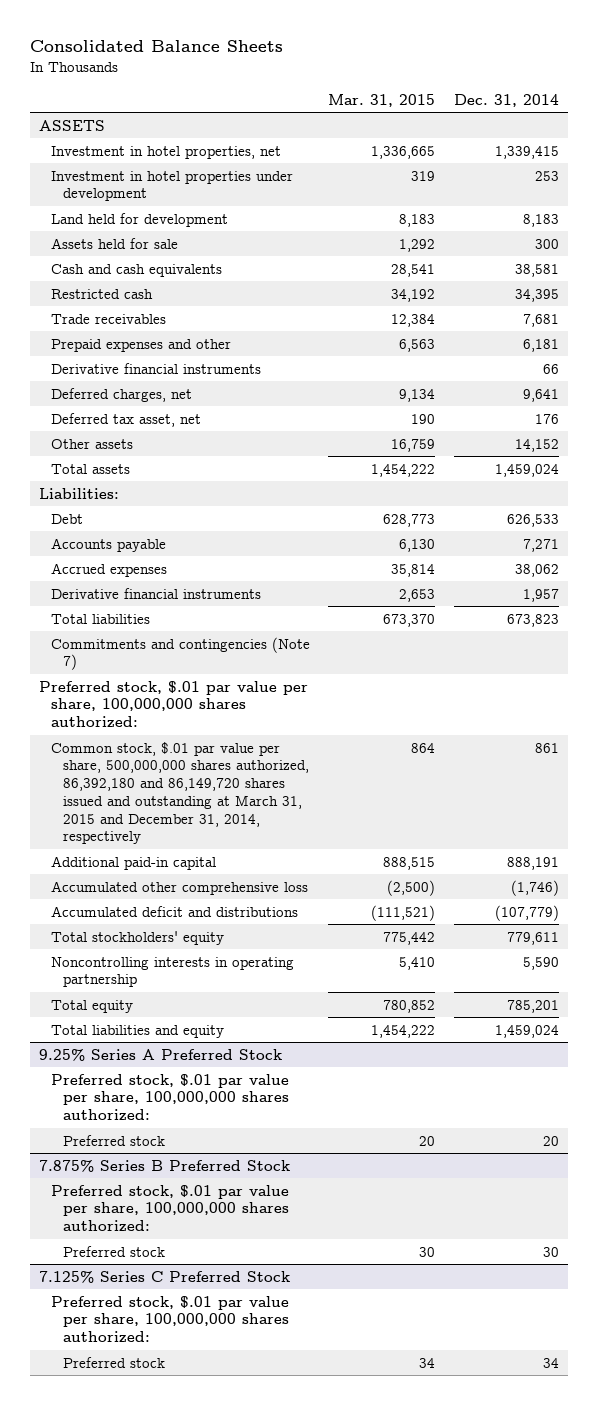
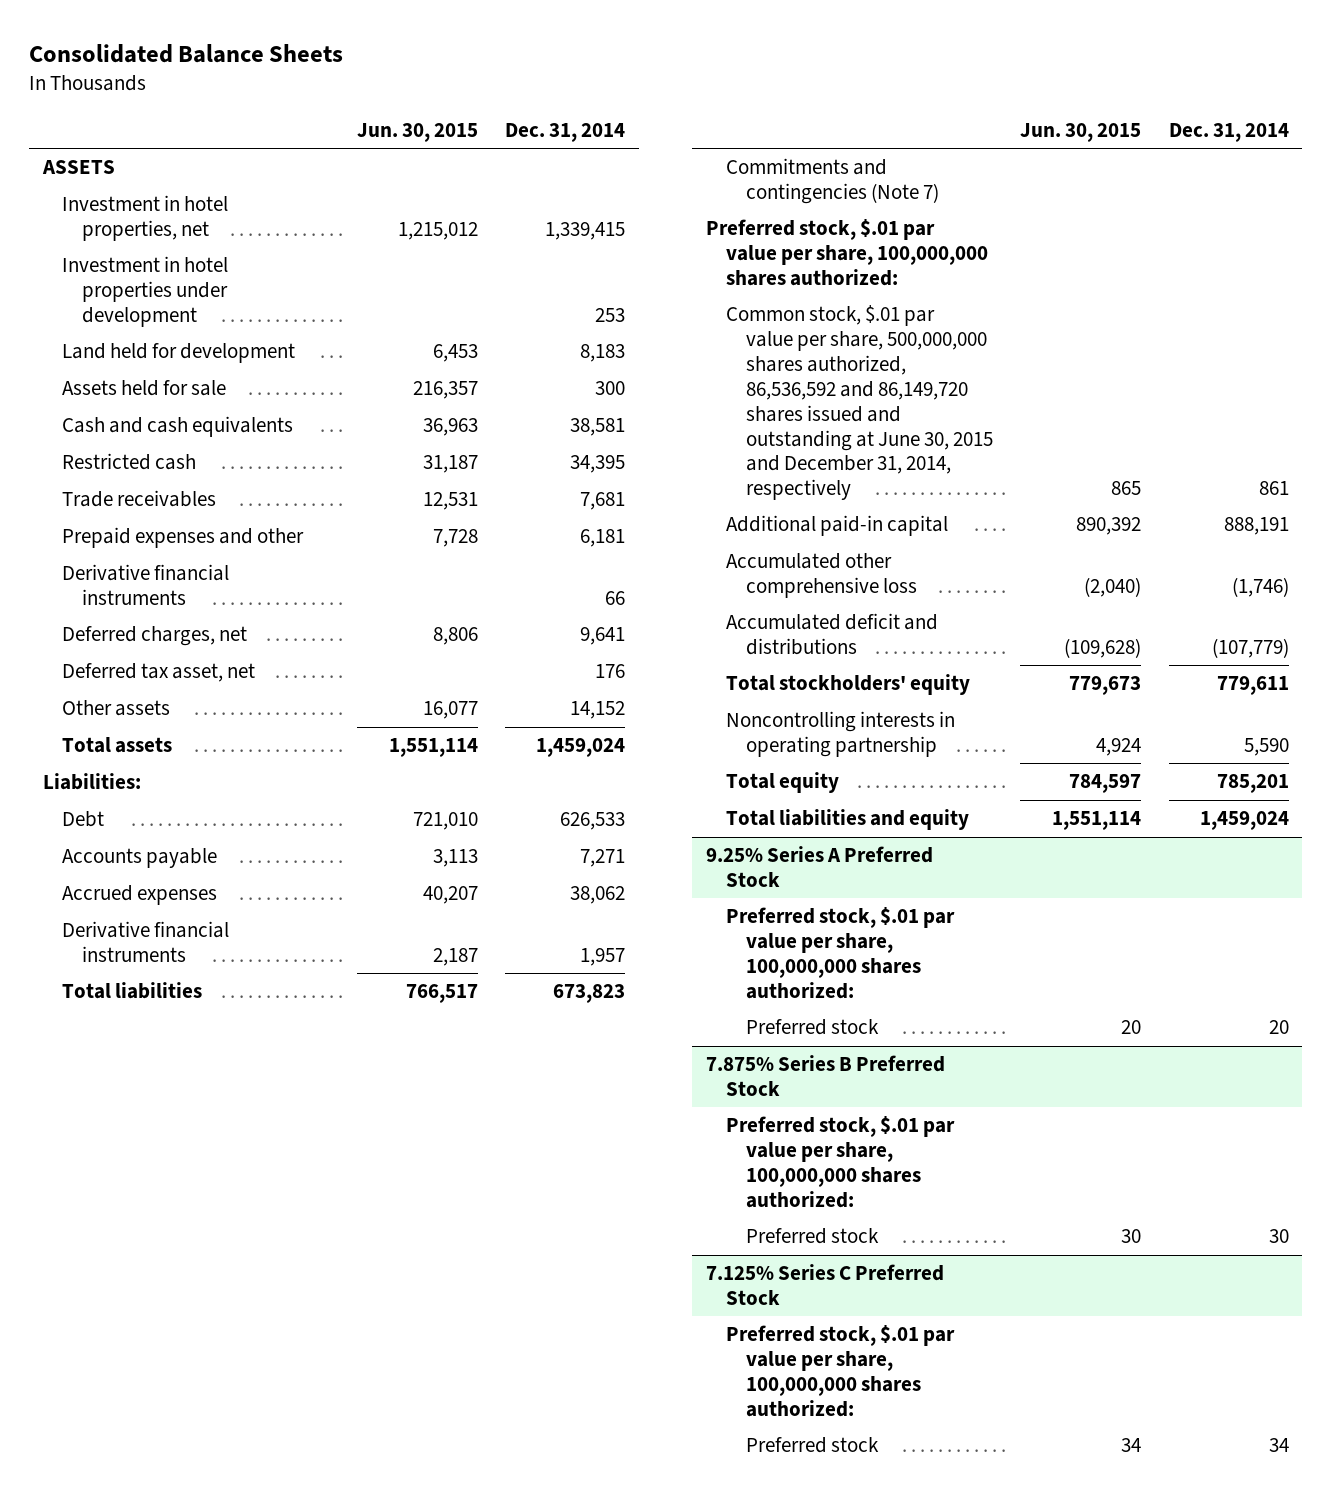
[328,93,436,107] Mar. 31, 2015 -> none
none -> [356,122,478,142] Jun. 30, 2015
[50,741,309,845] Common stock, $.01 par value per share, 500,000,000 shares authorized, 86,392,180 and 86,149,720 shares issued and outstanding at March 31, 2015 and December 31, 2014, respectively -> [725,305,993,501] Common stock, $.01 par value per share, 500,000,000 shares authorized, 86,536,592 and 86,149,720 shares issued and outstanding at June 30, 2015 and December 31, 2014, respectively

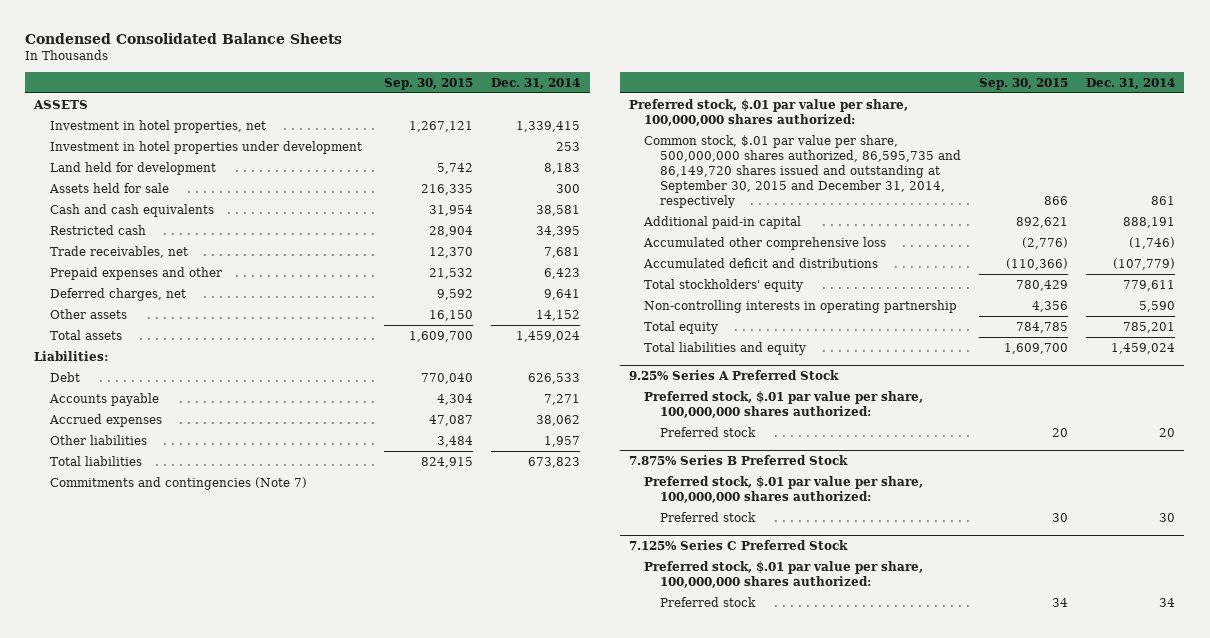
[28,43,343,63] Consolidated Balance Sheets -> [25,32,343,44] Condensed Consolidated Balance Sheets
[356,122,478,142] Jun. 30, 2015 -> none
none -> [384,77,474,90] Sep. 30, 2015
[62,564,230,606] Derivative financial instruments -> none
[62,490,217,508] Trade receivables -> [49,245,188,258] Trade receivables, net
[580,529,626,548] 6,181 -> [544,267,581,279] 6,423
[62,663,256,683] Deferred tax asset, net -> none
[62,921,230,963] Derivative financial instruments -> [49,434,147,445] Other liabilities
[725,305,993,501] Common stock, $.01 par value per share, 500,000,000 shares authorized, 86,536,592 and 86,149,720 shares issued and outstanding at June 30, 2015 and December 31, 2014, respectively -> [644,134,961,209] Common stock, $.01 par value per share, 500,000,000 shares authorized, 86,595,735 and 86,149,720 shares issued and outstanding at September 30, 2015 and December 31, 2014, respectively
[725,711,955,758] Noncontrolling interests in operating partnership -> [644,299,958,313] Non-controlling interests in operating partnership

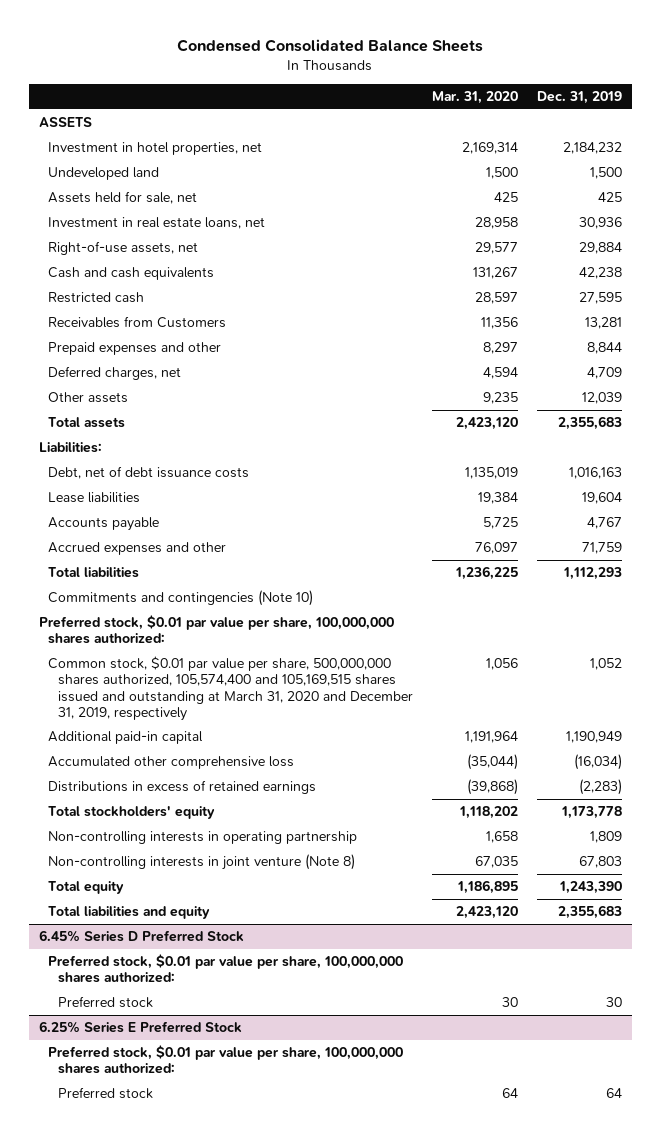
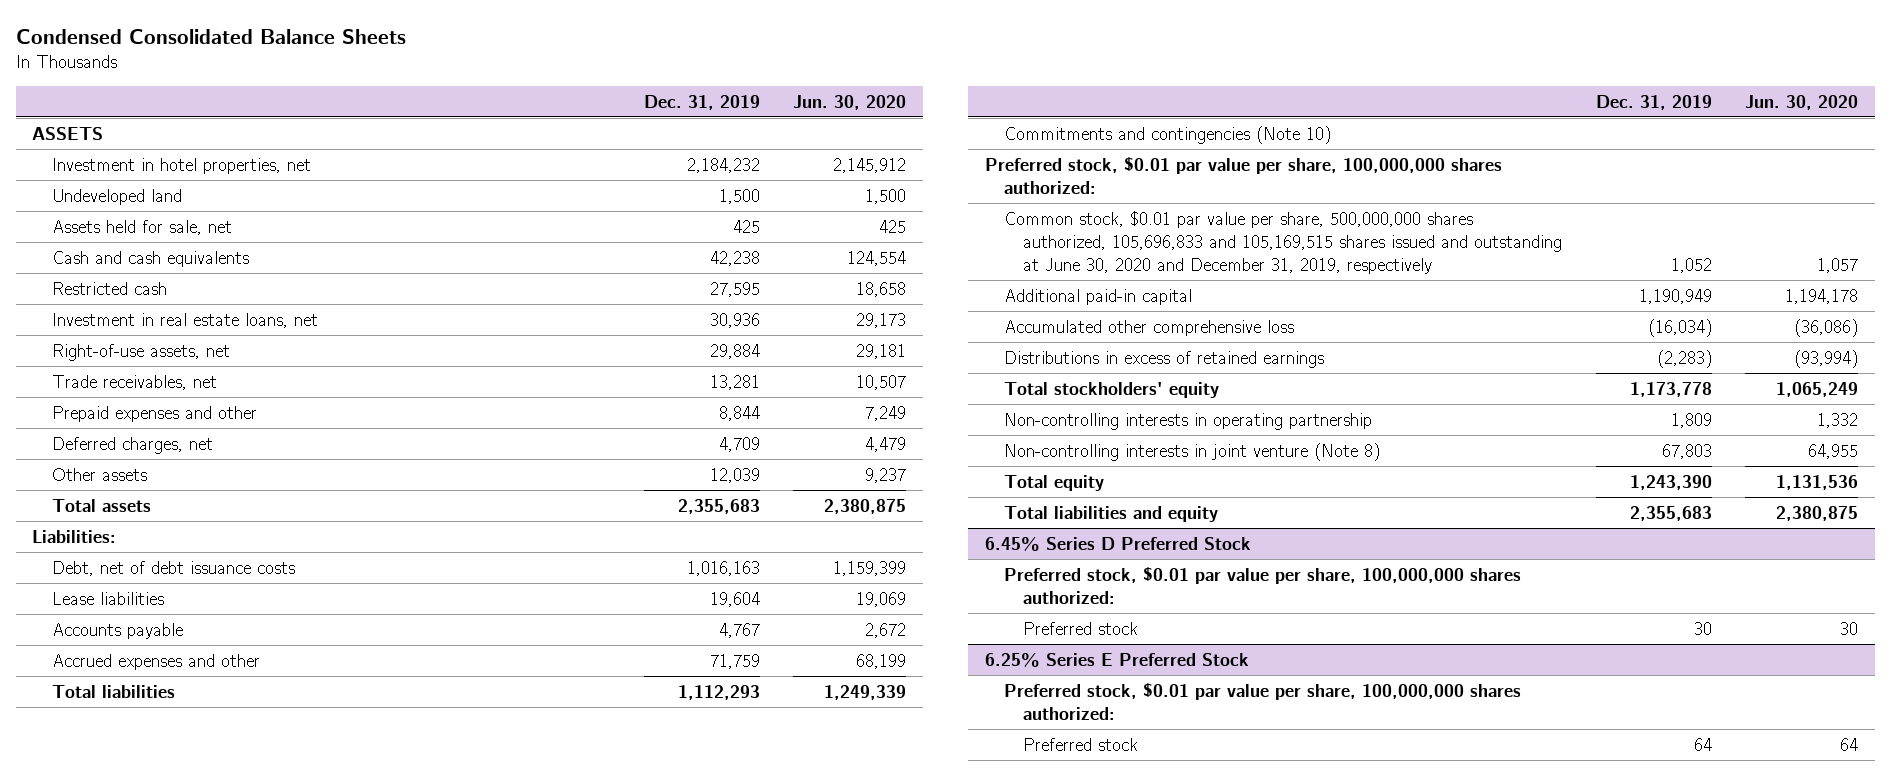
[432,90,519,104] Mar. 31, 2020 -> none
none -> [792,94,906,110] Jun. 30, 2020
[48,217,266,230] Investment in real estate loans, net -> [51,312,318,328] Investment in real estate loans, net
[48,241,199,256] Right-of-use assets, net -> [51,343,230,361] Right-of-use assets, net
[48,316,227,329] Receivables from Customers -> [51,374,217,390] Trade receivables, net
[48,656,414,721] Common stock, $0.01 par value per share, 500,000,000 shares authorized, 105,574,400 and 105,169,515 shares issued and outstanding at March 31, 2020 and December 31, 2019, respectively -> [1003,210,1563,275] Common stock, $0.01 par value per share, 500,000,000 shares authorized, 105,696,833 and 105,169,515 shares issued and outstanding at June 30, 2020 and December 31, 2019, respectively

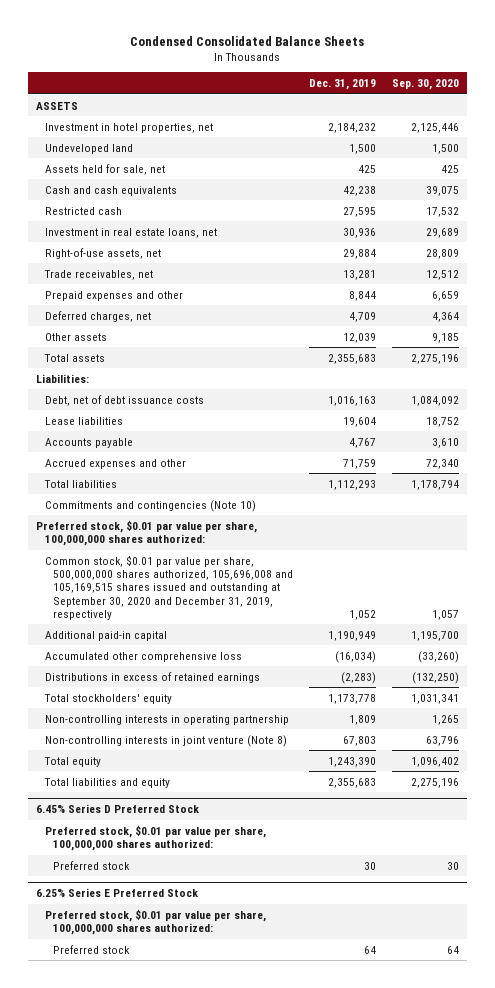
[792,94,906,110] Jun. 30, 2020 -> none
none -> [391,79,459,91] Sep. 30, 2020
[1003,210,1563,275] Common stock, $0.01 par value per share, 500,000,000 shares authorized, 105,696,833 and 105,169,515 shares issued and outstanding at June 30, 2020 and December 31, 2019, respectively -> [44,554,294,620] Common stock, $0.01 par value per share, 500,000,000 shares authorized, 105,696,008 and 105,169,515 shares issued and outstanding at September 30, 2020 and December 31, 2019, respectively

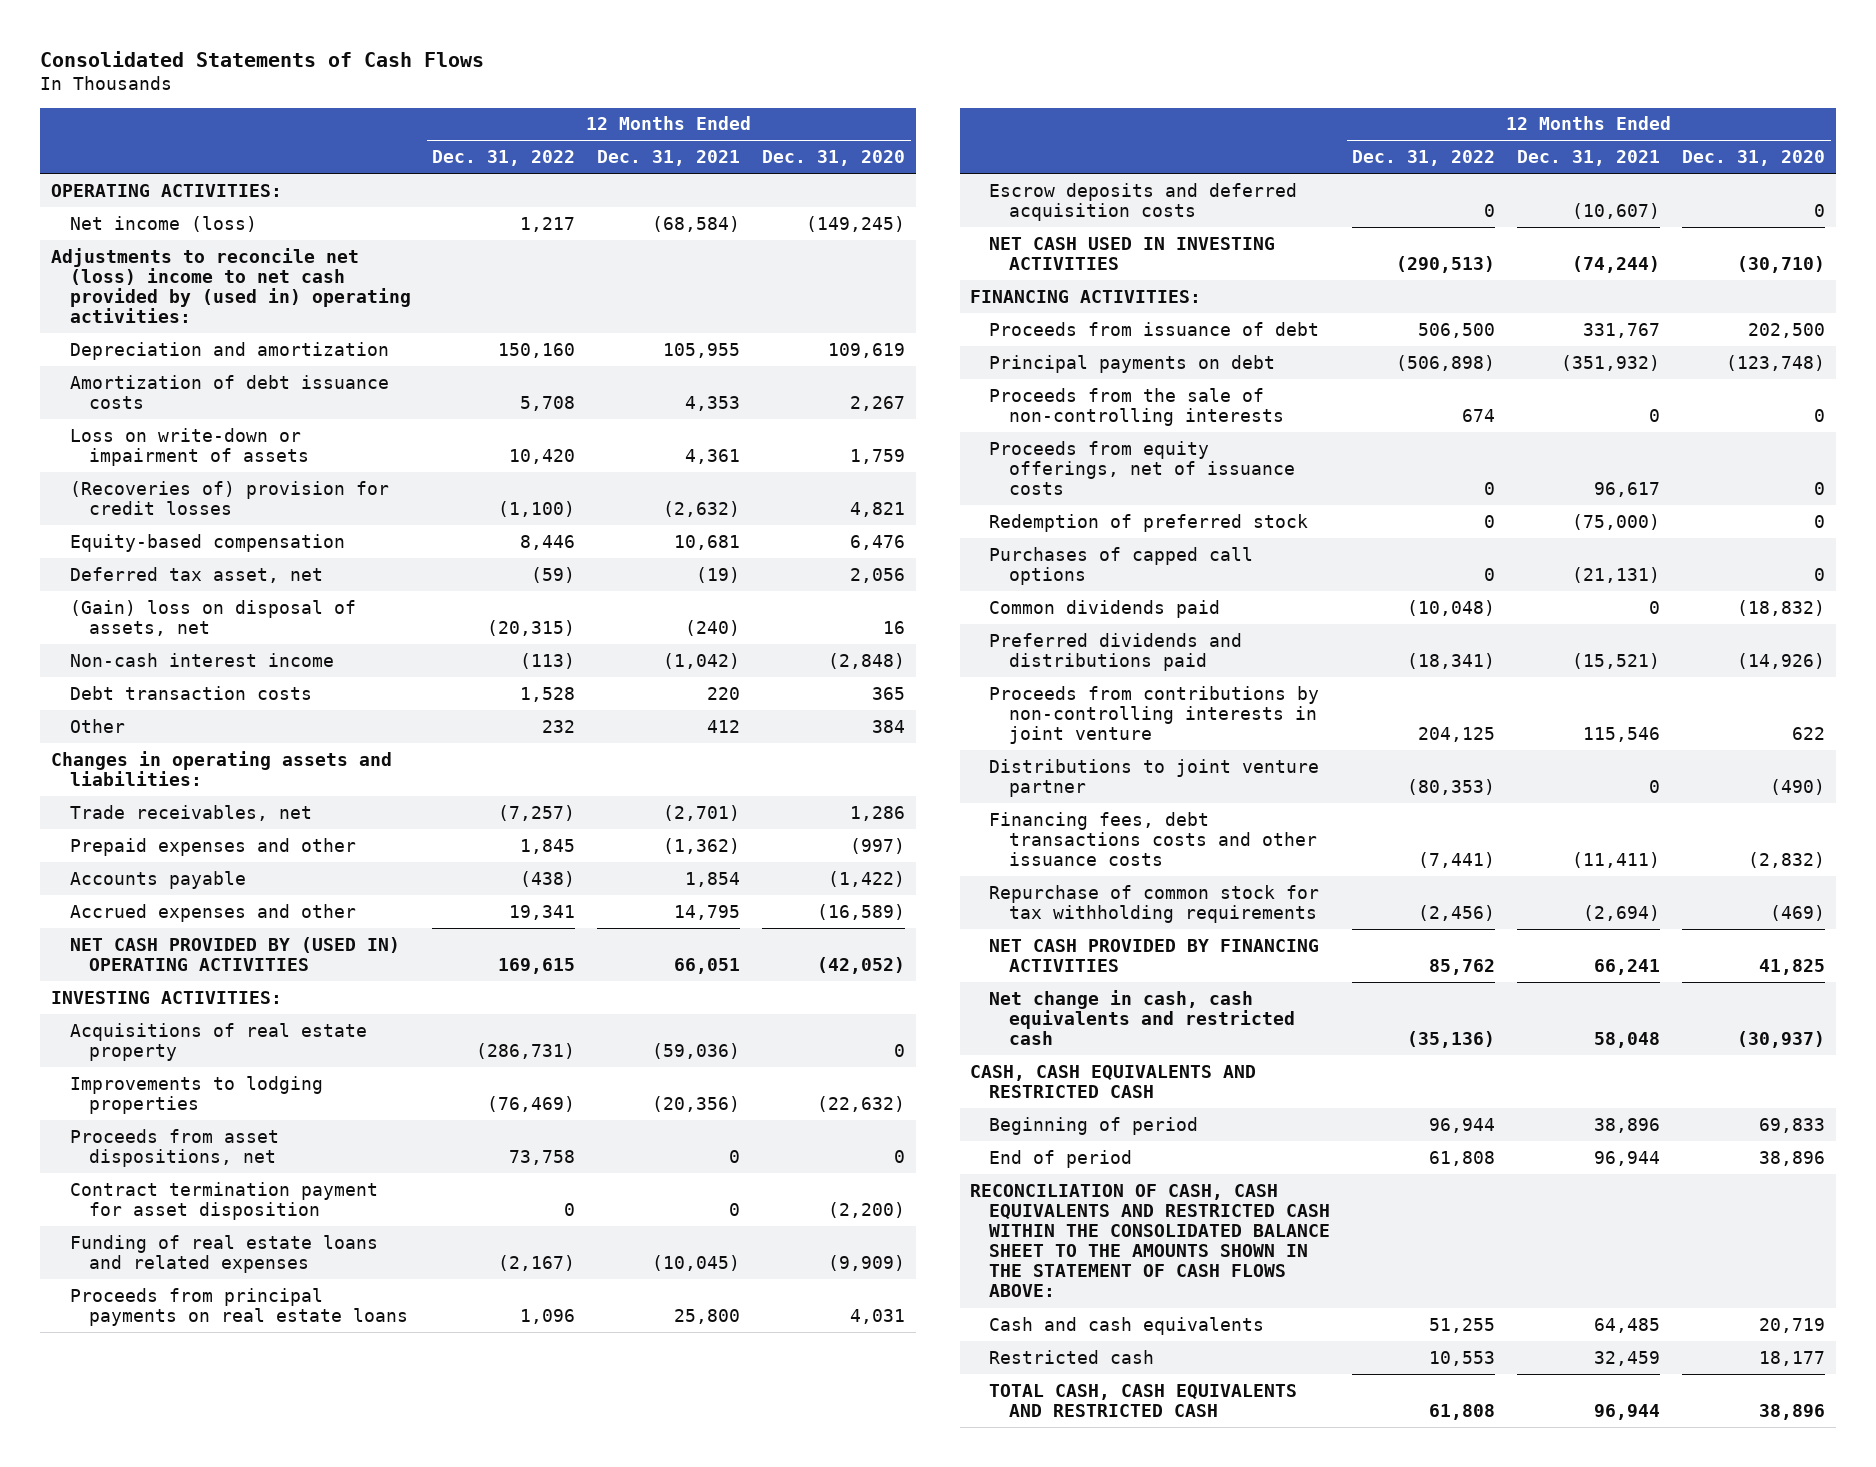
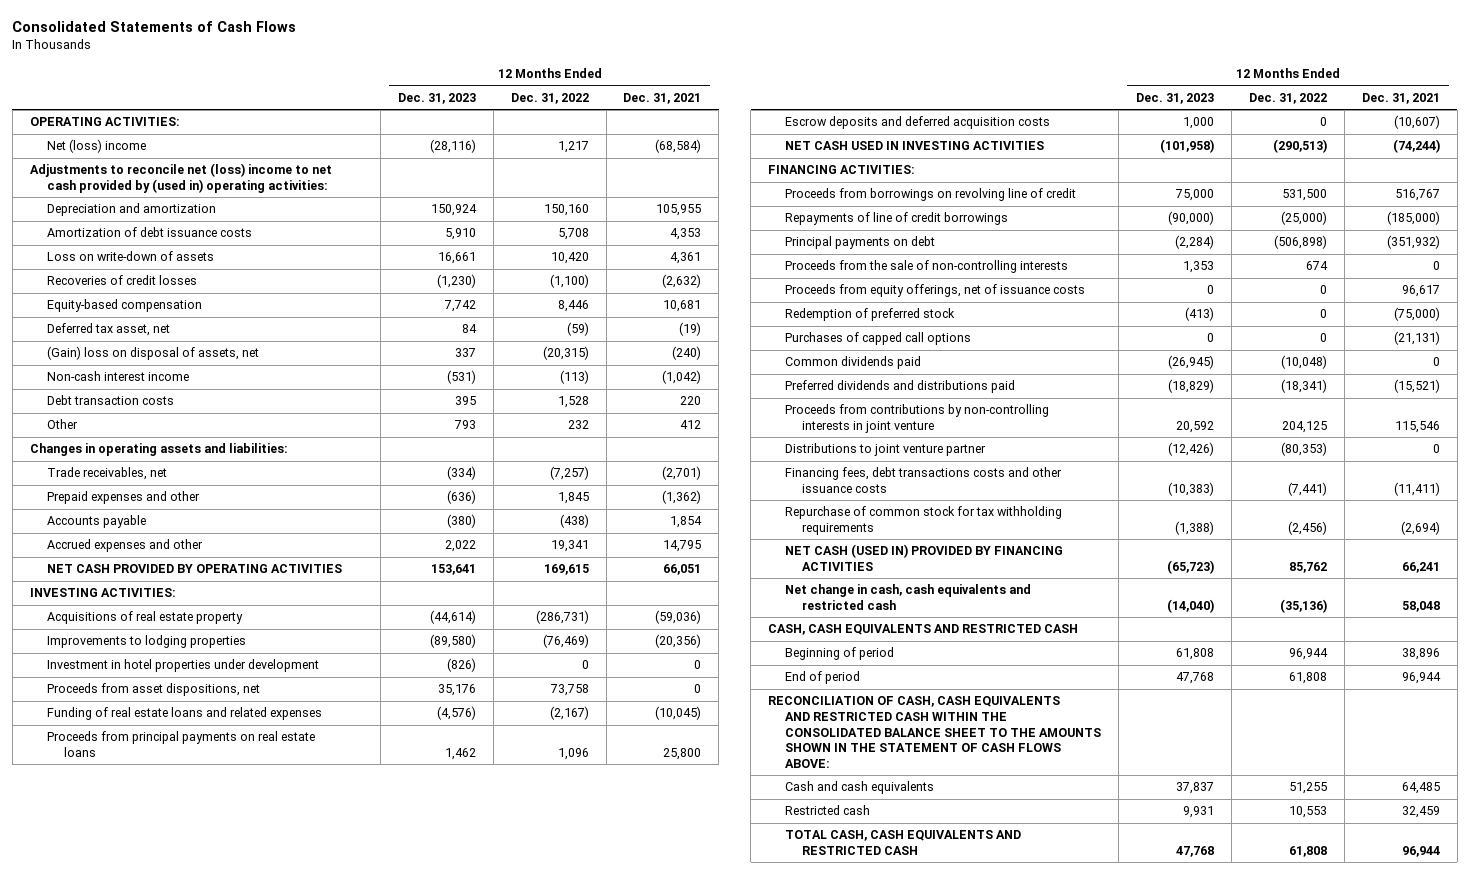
[762,150,906,167] Dec. 31, 2020 -> none
none -> [397,92,476,104] Dec. 31, 2023
[69,215,257,232] Net income (loss) -> [46,139,146,154] Net (loss) income
[69,427,309,466] Loss on write-down or impairment of assets -> [46,251,214,262] Loss on write-down of assets
[69,480,389,515] (Recoveries of) provision for credit losses -> [46,275,197,286] Recoveries of credit losses
[69,936,400,971] NET CASH PROVIDED BY (USED IN) OPERATING ACTIVITIES -> [46,564,342,574] NET CASH PROVIDED BY OPERATING ACTIVITIES
none -> [46,659,319,673] Investment in hotel properties under development
[69,1181,378,1220] Contract termination payment for asset disposition -> none
[989,321,1320,336] Proceeds from issuance of debt -> [785,188,1077,202] Proceeds from borrowings on revolving line of credit
[1418,322,1496,338] 506,500 -> [1281,189,1327,202] 531,500
[1583,322,1661,338] 331,767 -> [1394,189,1440,202] 516,767
none -> [785,212,1009,226] Repayments of line of credit borrowings
[989,938,1320,972] NET CASH PROVIDED BY FINANCING ACTIVITIES -> [785,544,1064,571] NET CASH (USED IN) PROVIDED BY FINANCING ACTIVITIES

